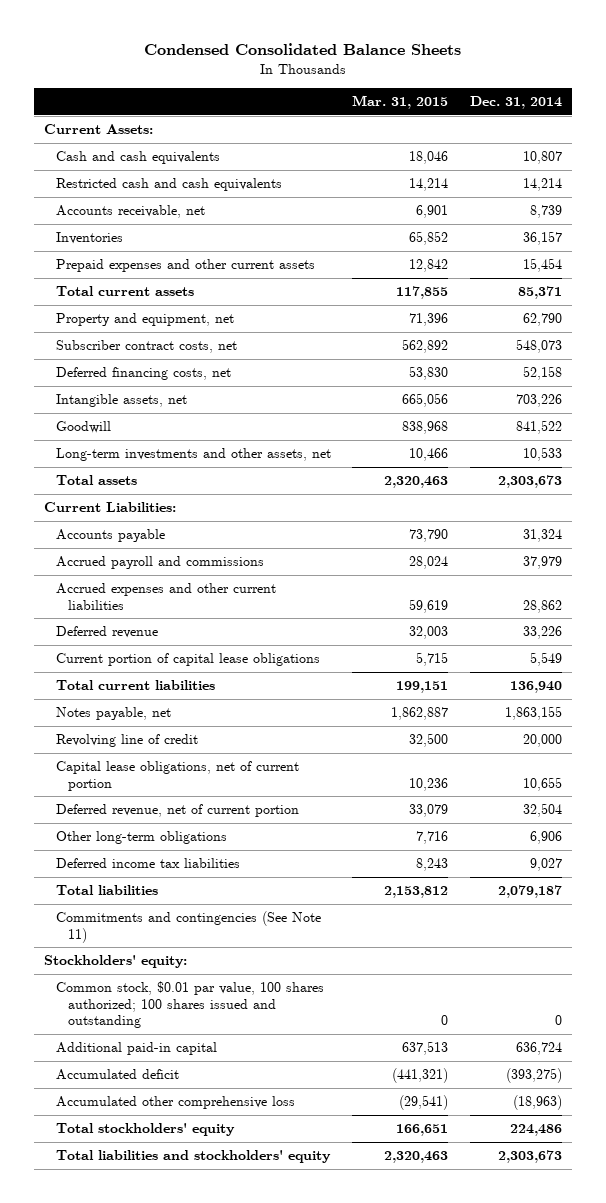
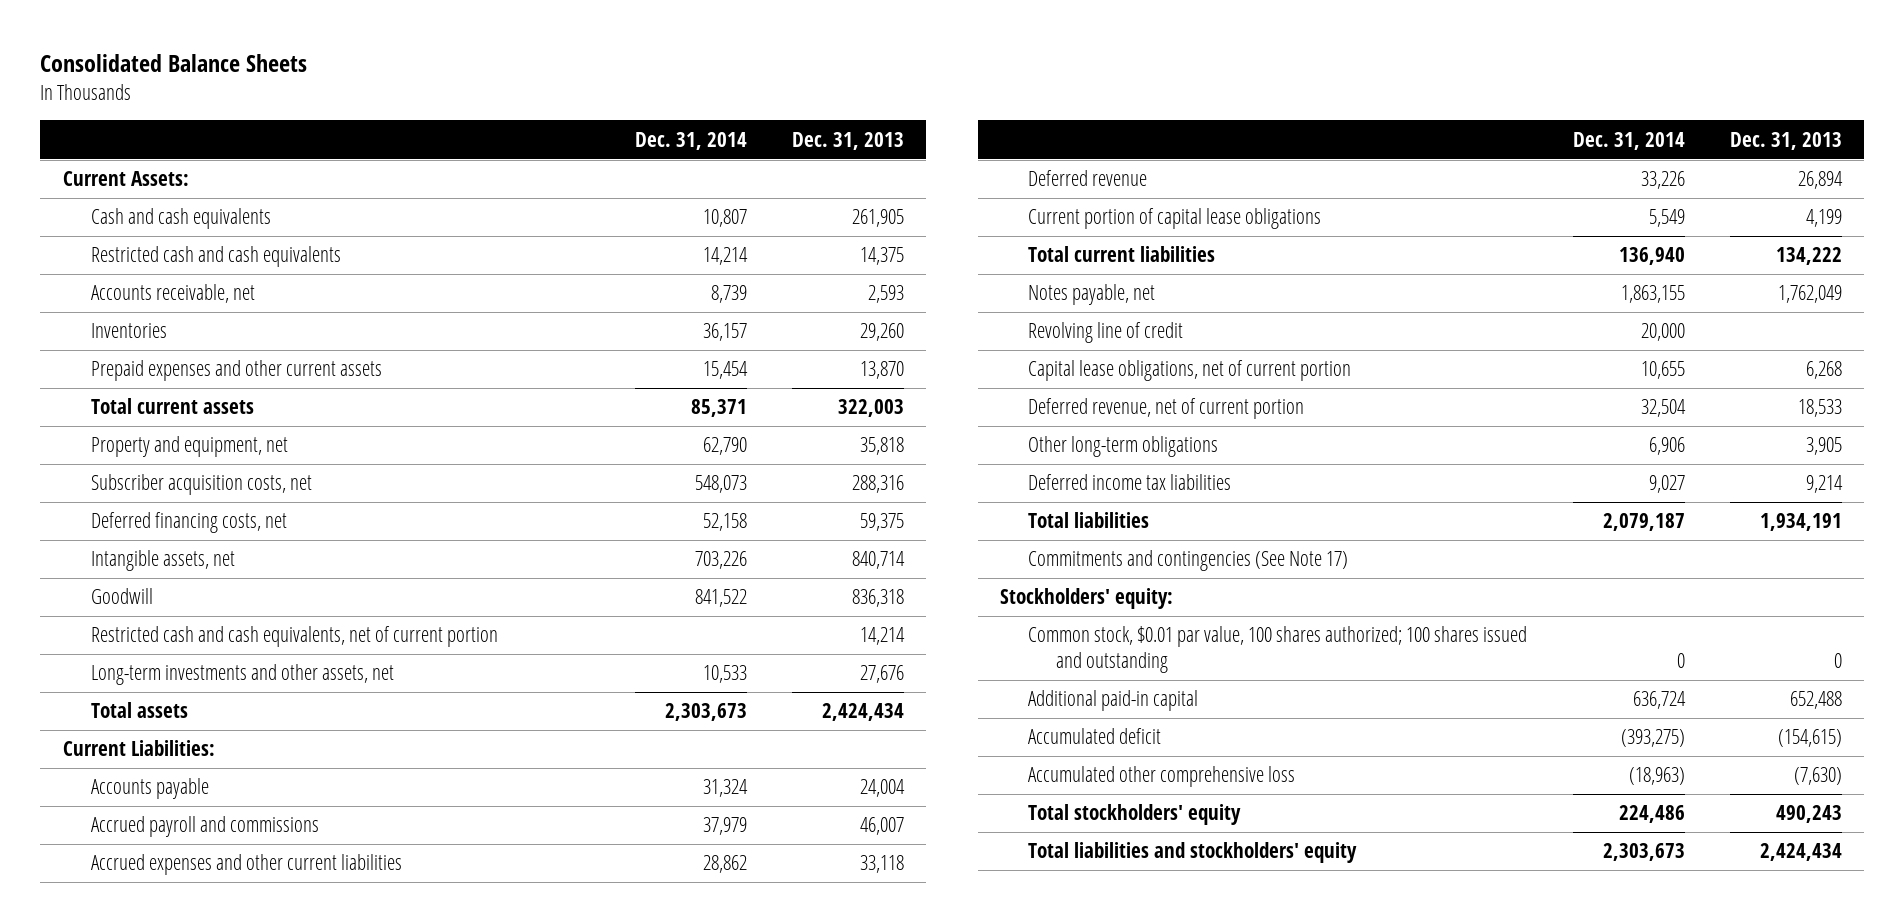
[143,43,461,56] Condensed Consolidated Balance Sheets -> [40,53,308,72] Consolidated Balance Sheets
[352,95,449,110] Mar. 31, 2015 -> none
none -> [791,131,904,150] Dec. 31, 2013
[56,340,238,354] Subscriber contract costs, net -> [90,474,312,496] Subscriber acquisition costs, net
none -> [90,626,498,648] Restricted cash and cash equivalents, net of current portion
[56,911,322,943] Commitments and contingencies (See Note 11) -> [1028,550,1349,572] Commitments and contingencies (See Note 17)

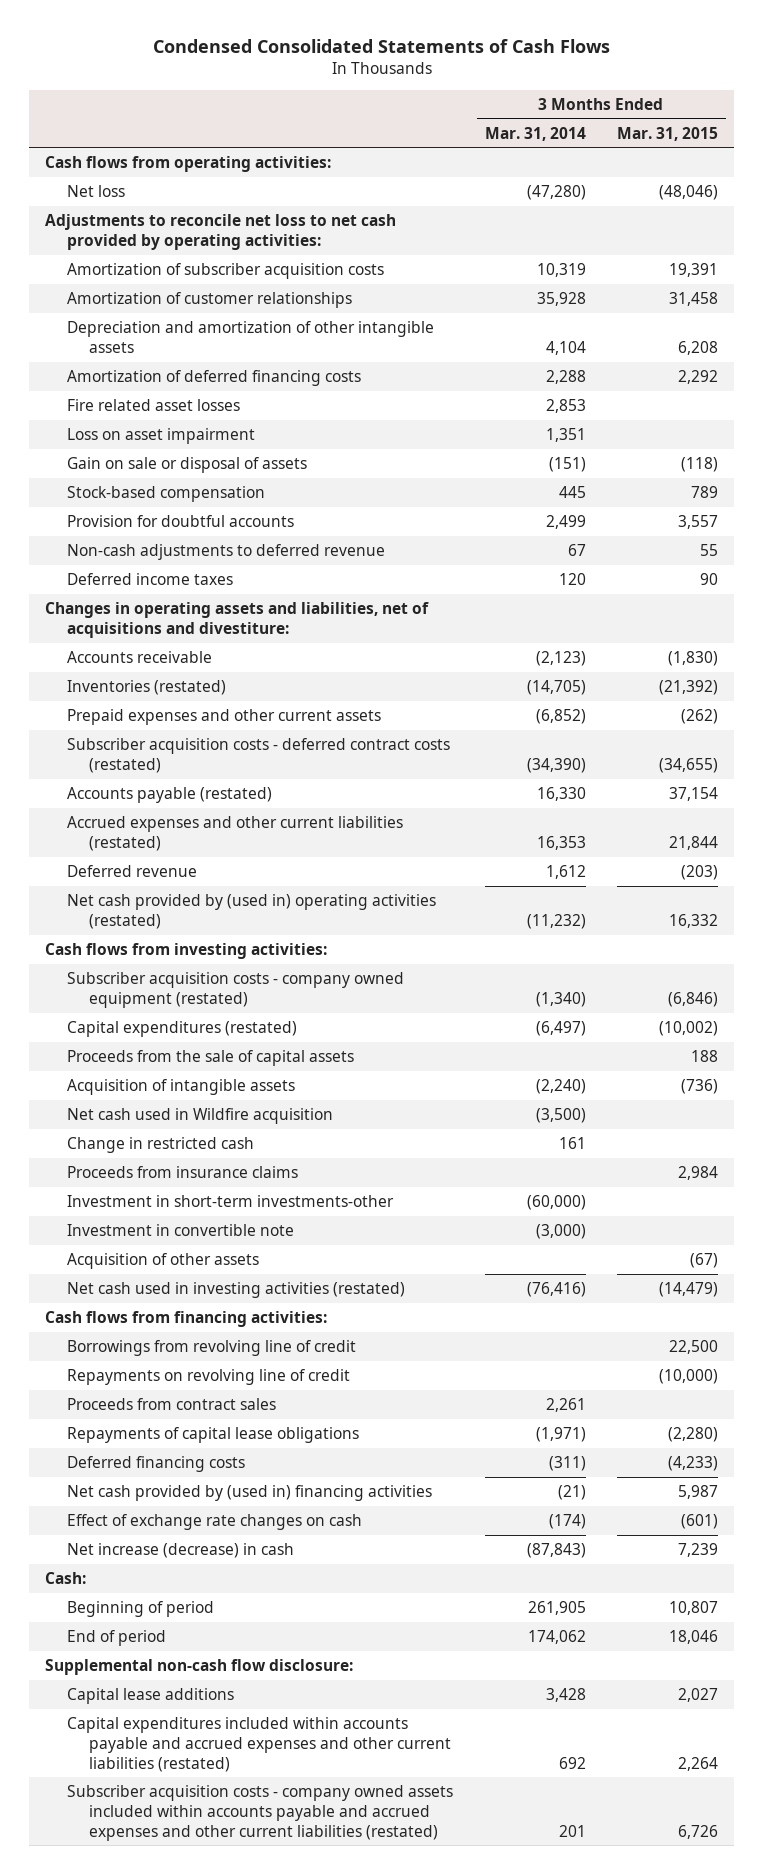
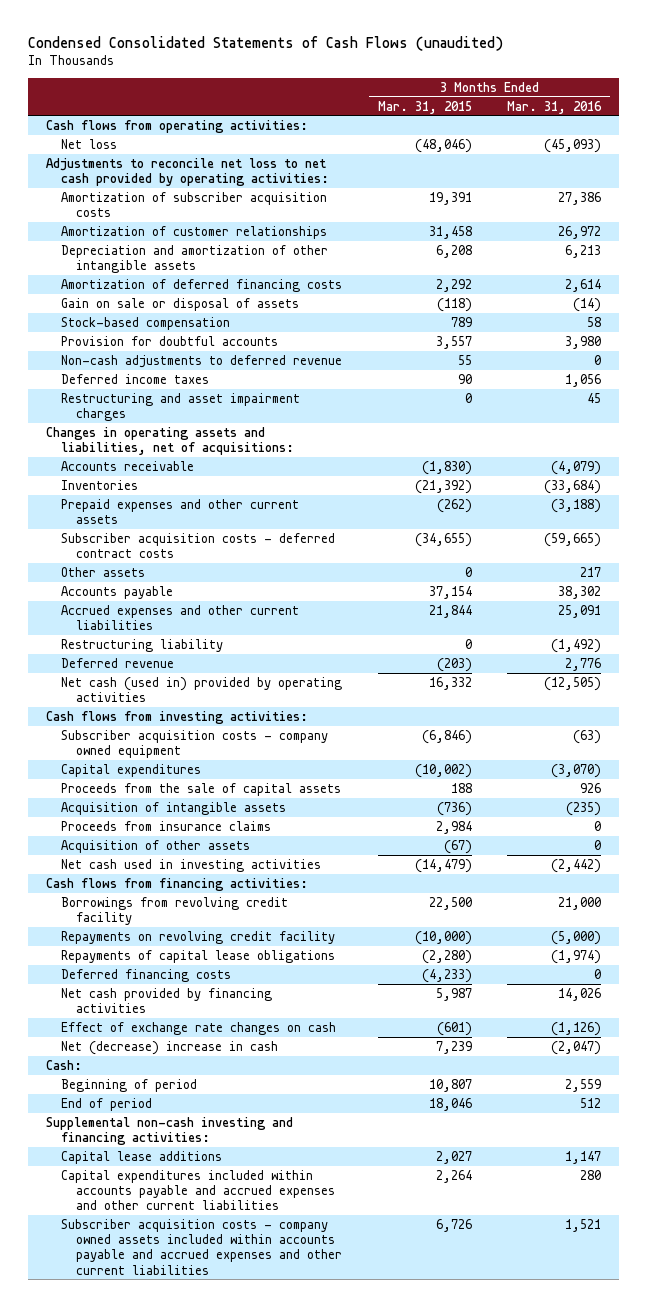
[152,39,610,54] Condensed Consolidated Statements of Cash Flows -> [28,36,504,52] Condensed Consolidated Statements of Cash Flows (unaudited)
[484,126,586,141] Mar. 31, 2014 -> none
none -> [507,100,603,114] Mar. 31, 2016
[66,398,240,411] Fire related asset losses -> none
[66,427,255,444] Loss on asset impairment -> none
none -> [60,392,300,421] Restructuring and asset impairment charges
[44,601,429,638] Changes in operating assets and liabilities, net of acquisitions and divestiture: -> [46,426,294,455] Changes in operating assets and liabilities, net of acquisitions:
[66,679,226,695] Inventories (restated) -> [60,479,138,490] Inventories
[66,737,450,773] Subscriber acquisition costs - deferred contract costs (restated) -> [60,532,335,558] Subscriber acquisition costs - deferred contract costs
none -> [60,566,145,577] Other assets
[66,786,272,803] Accounts payable (restated) -> [60,585,173,599] Accounts payable
[66,815,403,851] Accrued expenses and other current liabilities (restated) -> [60,604,299,630] Accrued expenses and other current liabilities
none -> [60,638,223,652] Restructuring liability
[66,893,436,929] Net cash provided by (used in) operating activities (restated) -> [60,676,342,702] Net cash (used in) provided by operating activities
[66,971,404,1008] Subscriber acquisition costs - company owned equipment (restated) -> [60,729,328,758] Subscriber acquisition costs - company owned equipment
[66,1020,297,1037] Capital expenditures (restated) -> [60,763,201,777] Capital expenditures
[66,1107,333,1124] Net cash used in Wildfire acquisition -> none
[66,1136,254,1153] Change in restricted cash -> none
[66,1194,394,1207] Investment in short-term investments-other -> none
[66,1223,294,1236] Investment in convertible note -> none
[66,1281,405,1298] Net cash used in investing activities (restated) -> [60,858,321,872] Net cash used in investing activities
[66,1397,276,1410] Proceeds from contract sales -> none
[66,1339,356,1356] Borrowings from revolving line of credit -> [60,896,288,925] Borrowings from revolving credit facility
[66,1368,350,1385] Repayments on revolving line of credit -> [60,930,335,944] Repayments on revolving credit facility
[66,1484,432,1501] Net cash provided by (used in) financing activities -> [60,987,272,1013] Net cash provided by financing activities
[66,1542,294,1558] Net increase (decrease) in cash -> [60,1040,278,1055] Net (decrease) increase in cash
[44,1658,353,1675] Supplemental non-cash flow disclosure: -> [46,1116,294,1145] Supplemental non-cash investing and financing activities:
[66,1716,452,1772] Capital expenditures included within accounts payable and accrued expenses and other current liabilities (restated) -> [60,1169,335,1211] Capital expenditures included within accounts payable and accrued expenses and other current liabilities
[66,1784,453,1841] Subscriber acquisition costs - company owned assets included within accounts payable and accrued expenses and other current liabilities (restated) -> [60,1218,342,1275] Subscriber acquisition costs - company owned assets included within accounts payable and accrued expenses and other current liabilities

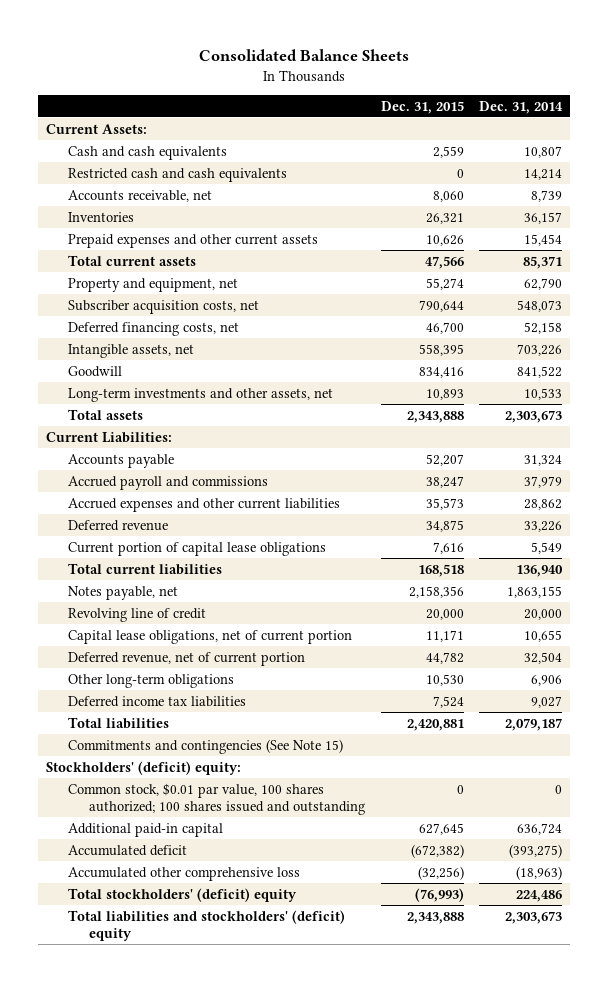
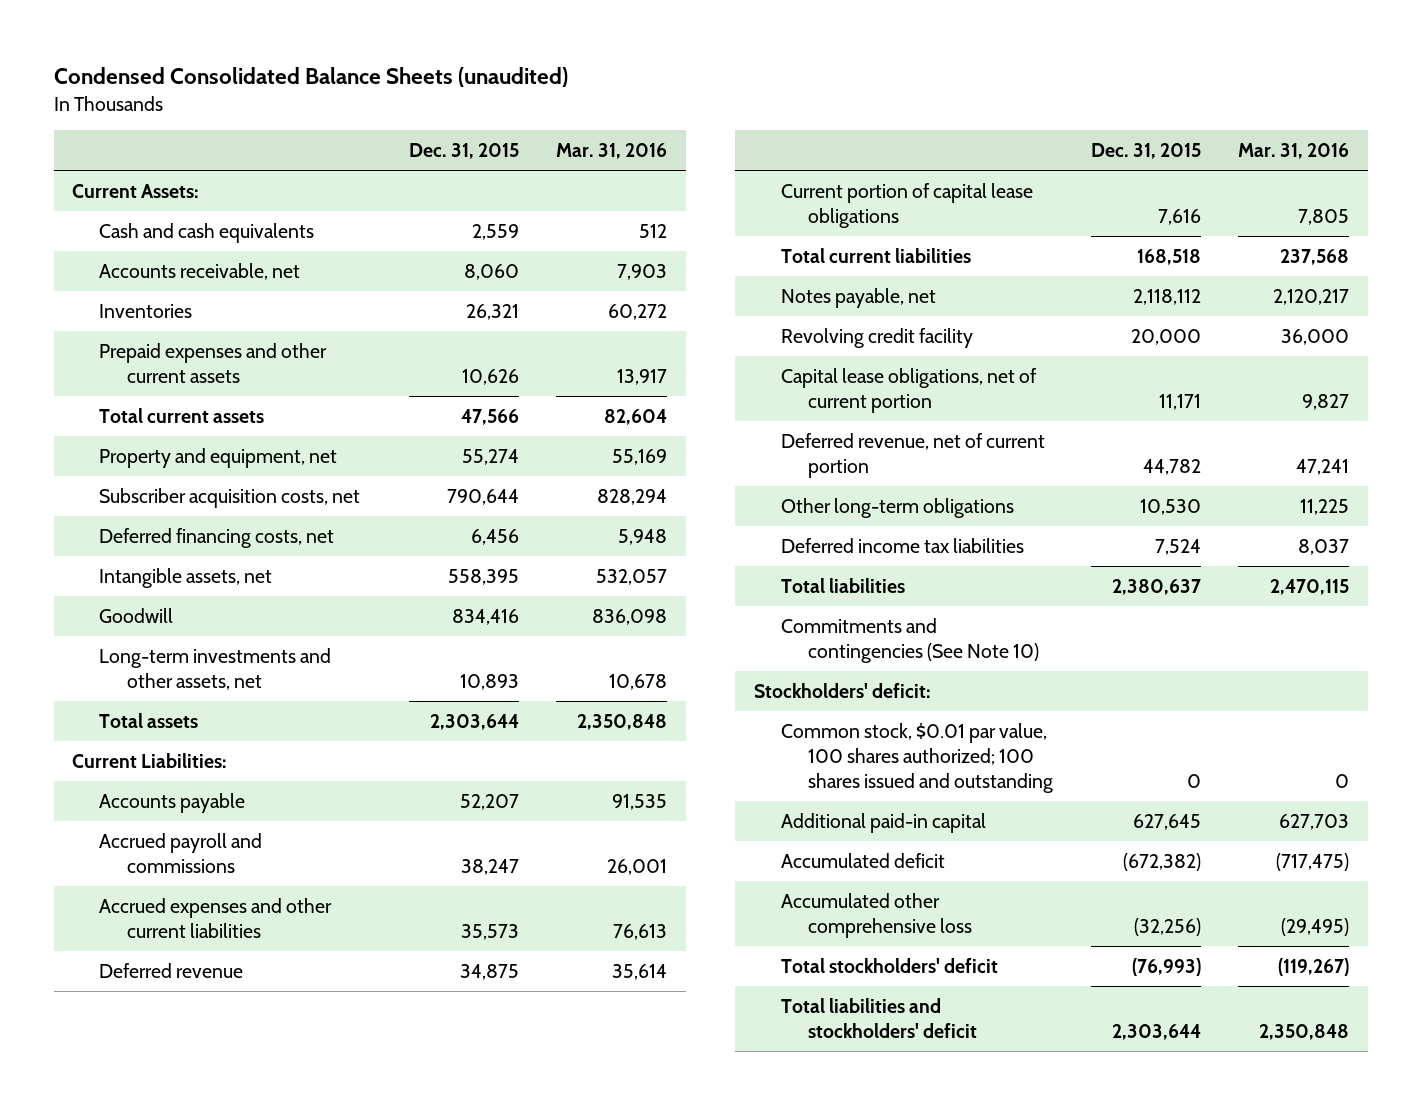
[199,48,410,61] Consolidated Balance Sheets -> [53,67,568,88] Condensed Consolidated Balance Sheets (unaudited)
[479,100,564,114] Dec. 31, 2014 -> none
none -> [556,143,668,160] Mar. 31, 2016
[67,167,287,182] Restricted cash and cash equivalents -> none
[425,321,464,334] 46,700 -> [471,528,520,545] 6,456
[406,410,464,423] 2,343,888 -> [430,713,520,730] 2,303,644
[408,585,464,598] 2,158,356 -> [1132,288,1201,305] 2,118,112
[67,607,206,622] Revolving line of credit -> [781,327,974,348] Revolving credit facility
[406,718,464,731] 2,420,881 -> [1111,578,1201,595] 2,380,637
[67,738,343,754] Commitments and contingencies (See Note 15) -> [781,617,1040,664] Commitments and contingencies (See Note 10)
[46,760,242,775] Stockholders' (deficit) equity: -> [753,682,931,698] Stockholders' deficit:
[67,887,297,902] Total stockholders' (deficit) equity -> [781,957,999,973] Total stockholders' deficit
[67,909,345,941] Total liabilities and stockholders' (deficit) equity -> [781,997,978,1039] Total liabilities and stockholders' deficit
[406,911,464,924] 2,343,888 -> [1111,1024,1201,1041] 2,303,644

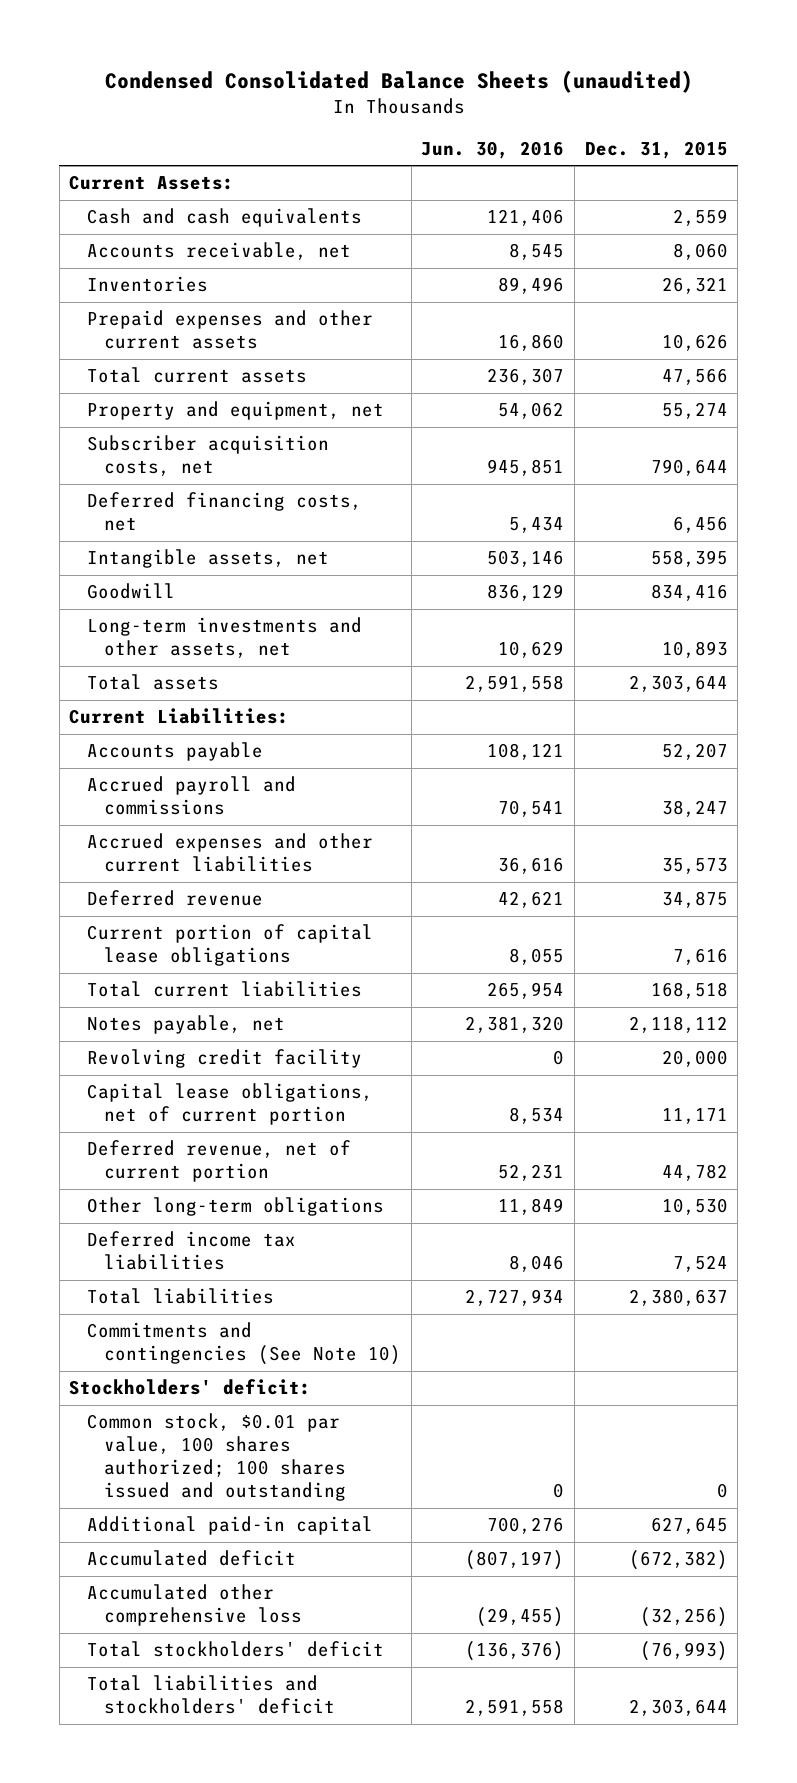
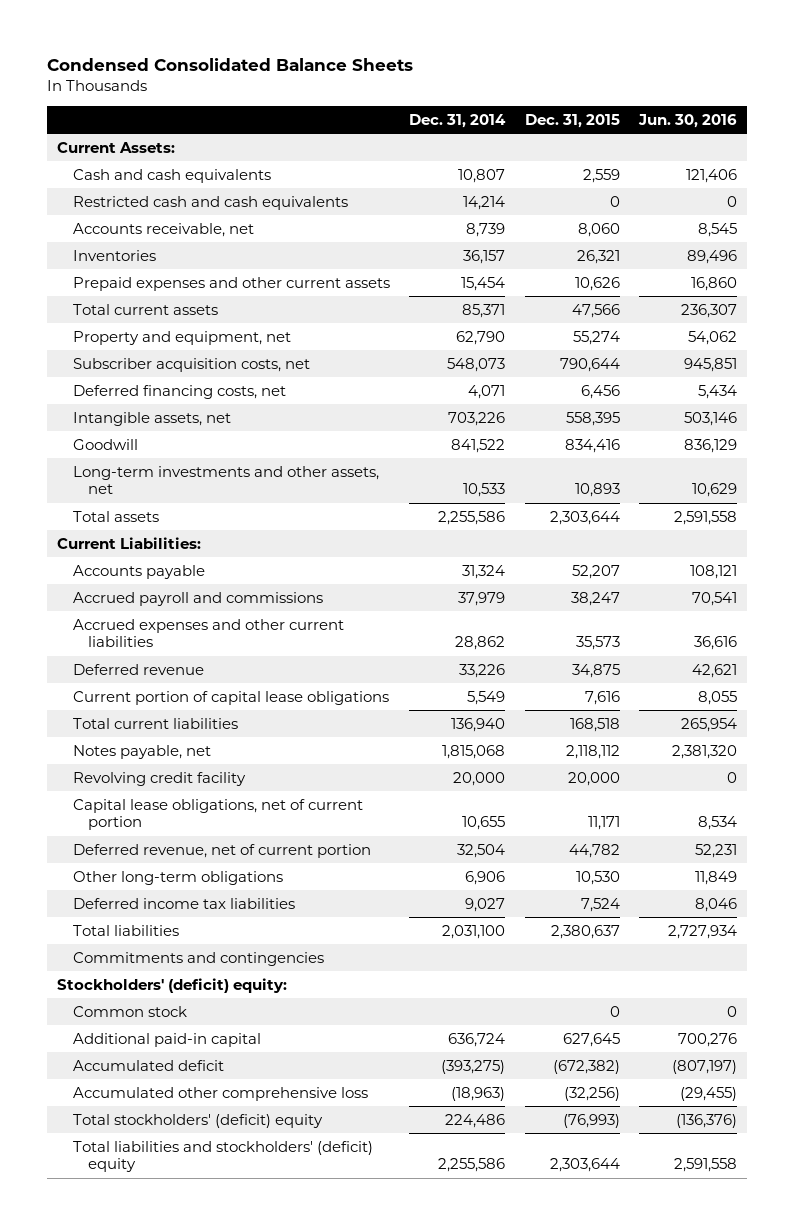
[104,69,693,93] Condensed Consolidated Balance Sheets (unaudited) -> [47,57,414,71] Condensed Consolidated Balance Sheets
none -> [409,113,507,128] Dec. 31, 2014
none -> [72,195,348,210] Restricted cash and cash equivalents
[86,1322,402,1366] Commitments and contingencies (See Note 10) -> [72,951,324,966] Commitments and contingencies
[69,1379,312,1396] Stockholders' deficit: -> [57,977,288,993] Stockholders' (deficit) equity:
[86,1413,347,1502] Common stock, $0.01 par value, 100 shares authorized; 100 shares issued and outstanding -> [72,1005,187,1017] Common stock
[86,1641,384,1658] Total stockholders' deficit -> [72,1113,323,1128] Total stockholders' (deficit) equity
[86,1675,336,1715] Total liabilities and stockholders' deficit -> [72,1140,373,1173] Total liabilities and stockholders' (deficit) equity

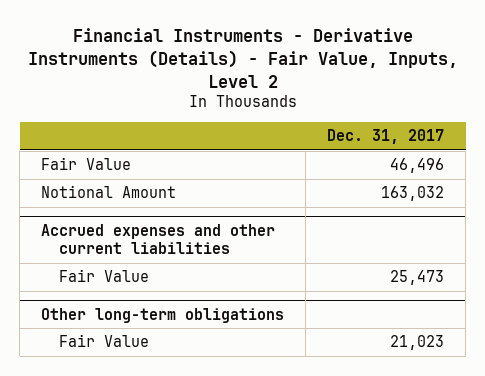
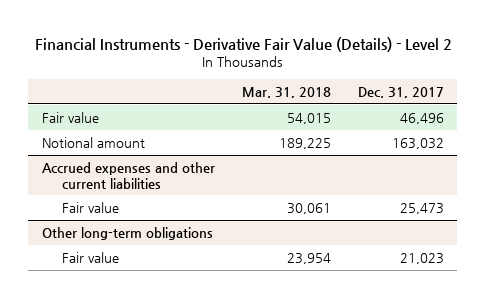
[27,28,458,88] Financial Instruments - Derivative Instruments (Details) - Fair Value, Inputs, Level 2 -> [34,36,452,52] Financial Instruments - Derivative Fair Value (Details) - Level 2
none -> [241,87,331,99] Mar. 31, 2018
[41,157,132,171] Fair Value -> [41,111,99,123] Fair value
[41,185,177,199] Notional Amount -> [41,136,145,148] Notional amount
[58,269,149,283] Fair Value -> [61,201,119,213] Fair value
[58,334,149,348] Fair Value -> [61,251,119,263] Fair value

